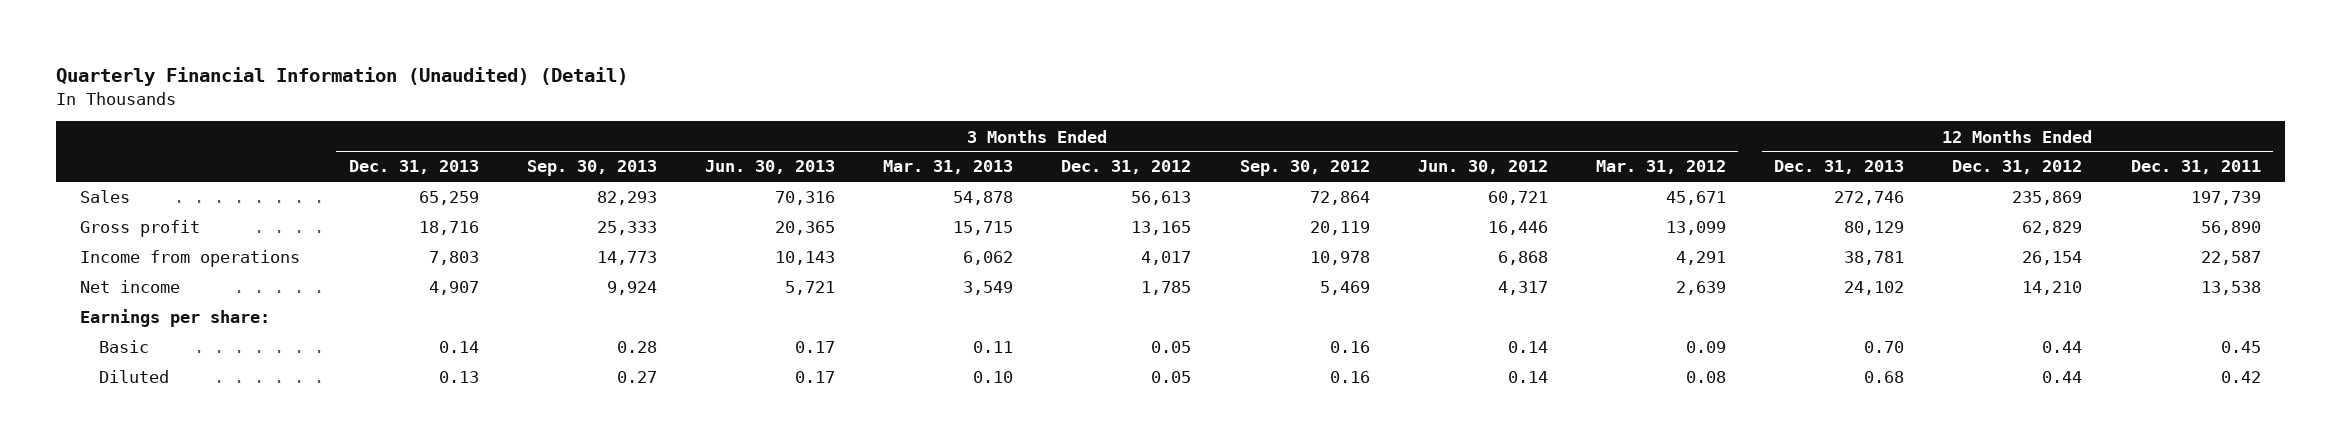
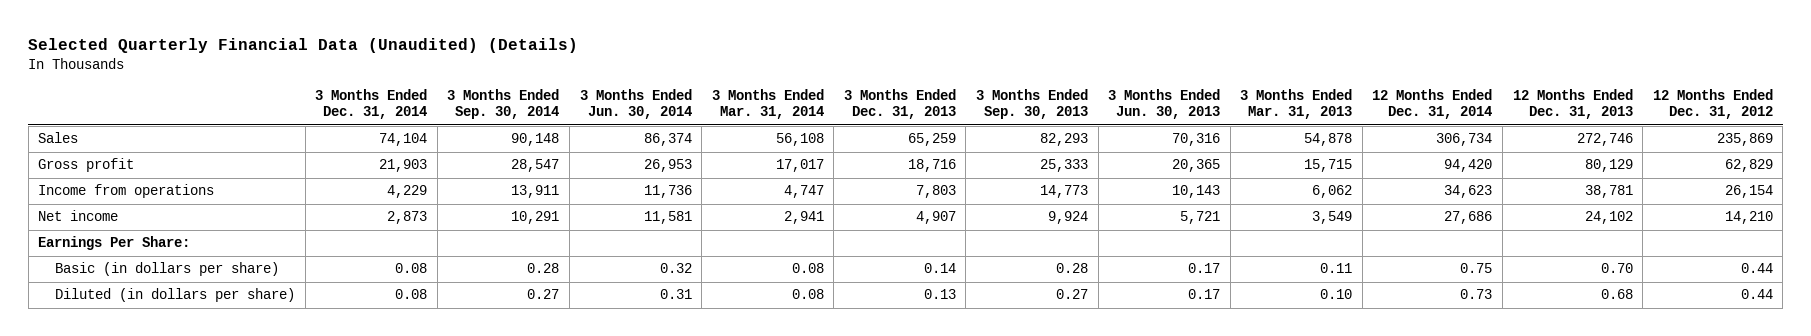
[56,67,629,87] Quarterly Financial Information (Unaudited) (Detail) -> [28,37,579,53] Selected Quarterly Financial Data (Unaudited) (Details)
[1061,160,1192,175] Dec. 31, 2012 -> none
[1239,160,1370,177] Sep. 30, 2012 -> none
[1417,160,1548,175] Jun. 30, 2012 -> none
[1596,160,1727,175] Mar. 31, 2012 -> none
[2130,160,2261,175] Dec. 31, 2011 -> none
none -> [315,88,428,120] 3 Months Ended Dec. 31, 2014
none -> [447,88,560,120] 3 Months Ended Sep. 30, 2014
none -> [579,88,692,120] 3 Months Ended Jun. 30, 2014
none -> [711,88,824,120] 3 Months Ended Mar. 31, 2014
none -> [1372,88,1493,120] 12 Months Ended Dec. 31, 2014
[80,309,271,328] Earnings per share: -> [38,236,191,251] Earnings Per Share:
[98,340,149,354] Basic -> [55,262,280,277] Basic (in dollars per share)
[98,370,169,384] Diluted -> [55,288,296,303] Diluted (in dollars per share)

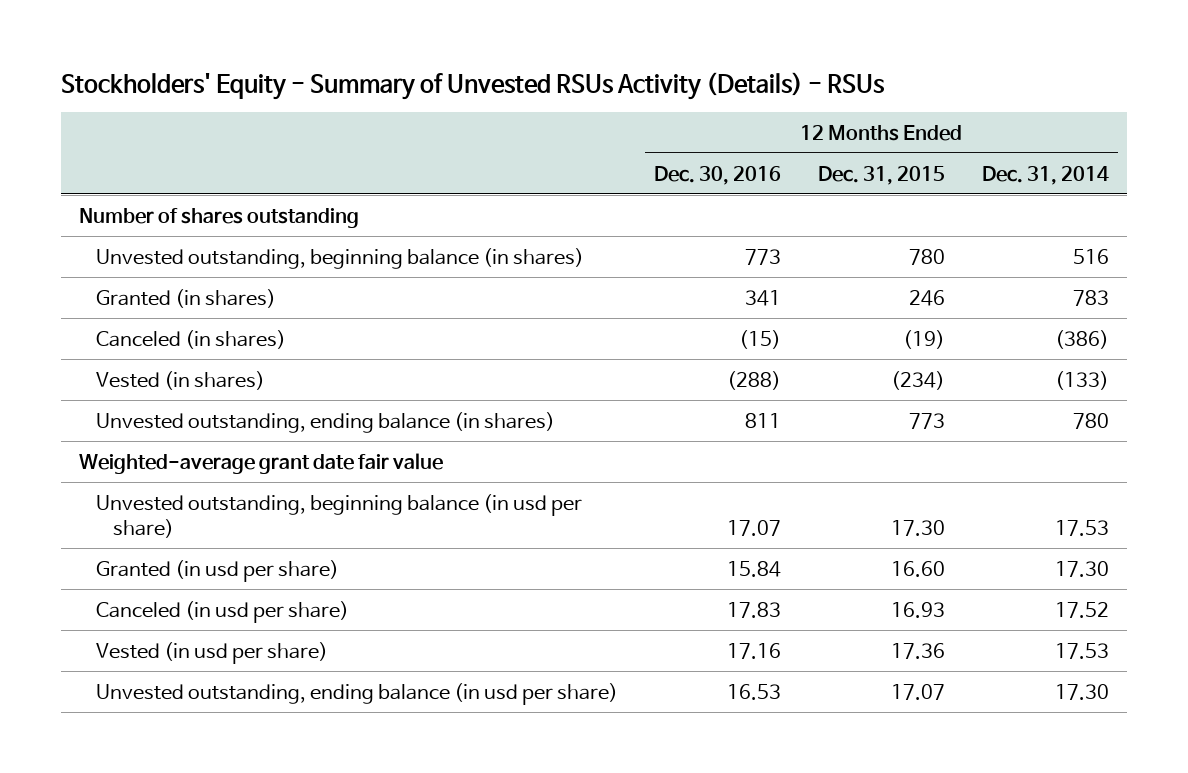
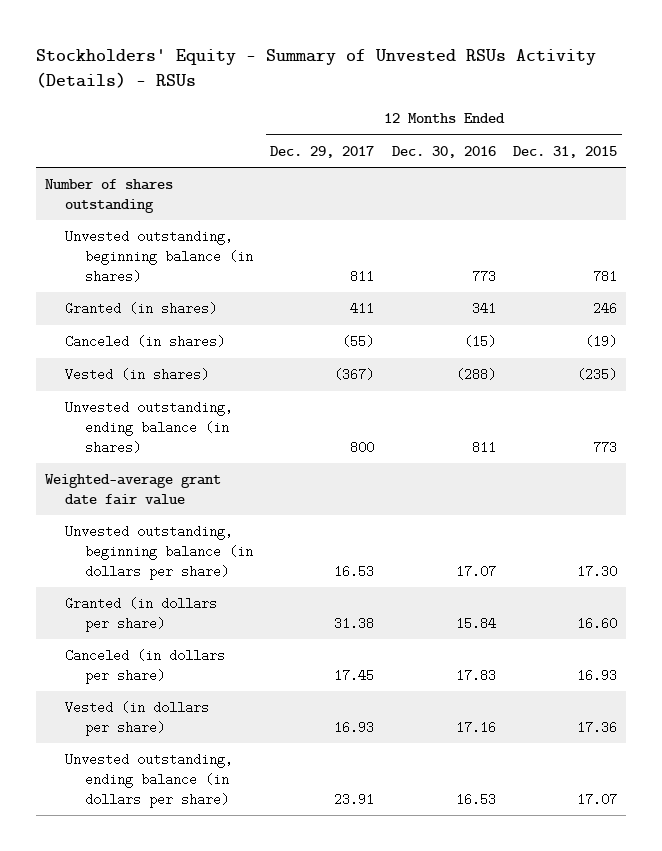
[981,165,1109,185] Dec. 31, 2014 -> none
none -> [270,145,375,158] Dec. 29, 2017
[908,248,945,265] 780 -> [593,269,618,283] 781
[890,370,945,390] (234) -> [577,368,618,382] (235)
[95,493,582,539] Unvested outstanding, beginning balance (in usd per share) -> [65,525,253,580] Unvested outstanding, beginning balance (in dollars per share)
[95,559,339,582] Granted (in usd per share) -> [65,597,218,633] Granted (in dollars per share)
[95,600,349,623] Canceled (in usd per share) -> [65,649,226,685] Canceled (in dollars per share)
[95,641,328,664] Vested (in usd per share) -> [65,701,210,737] Vested (in dollars per share)
[95,682,618,705] Unvested outstanding, ending balance (in usd per share) -> [65,753,234,808] Unvested outstanding, ending balance (in dollars per share)

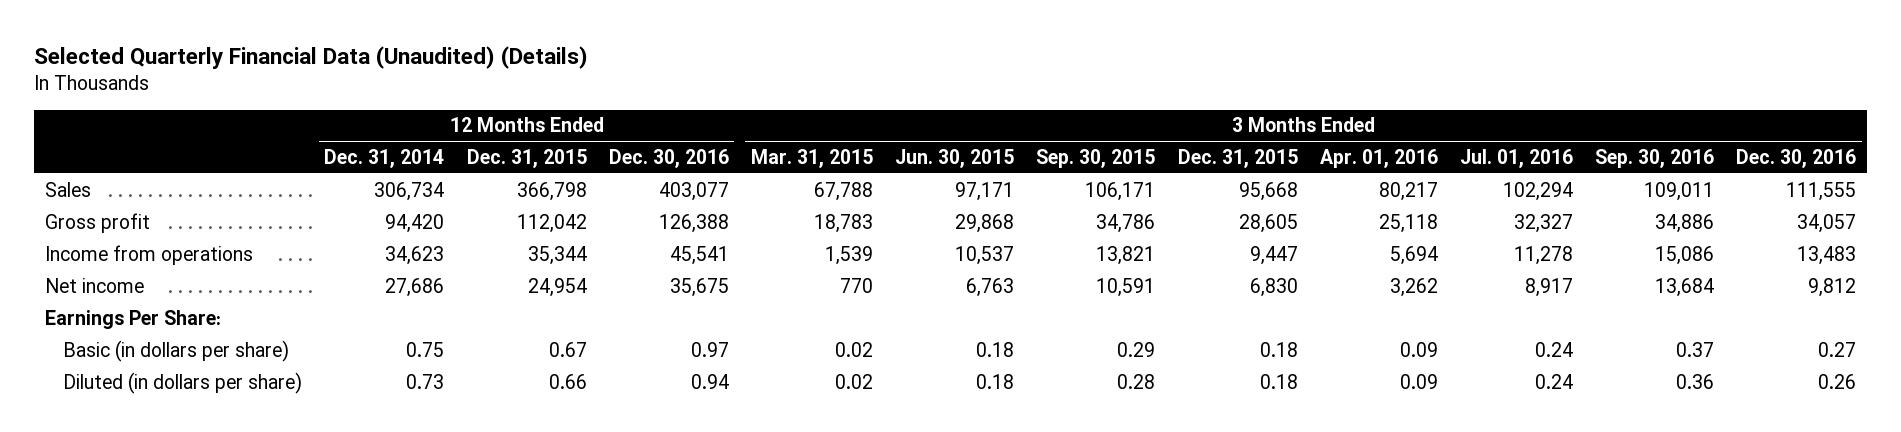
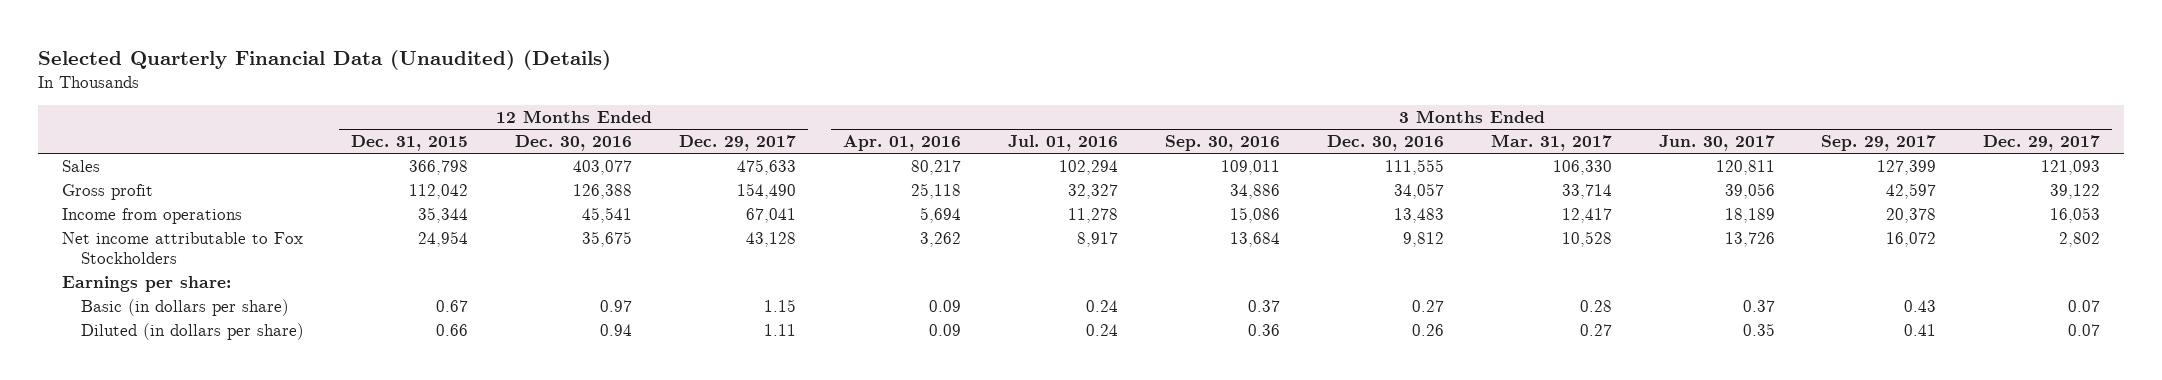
[324,148,445,168] Dec. 31, 2014 -> none
[750,148,873,168] Mar. 31, 2015 -> none
[895,148,1015,168] Jun. 30, 2015 -> none
[1036,148,1156,168] Sep. 30, 2015 -> none
[1177,148,1298,168] Dec. 31, 2015 -> none
none -> [678,135,796,152] Dec. 29, 2017
none -> [1490,134,1612,152] Mar. 31, 2017
none -> [1658,135,1775,152] Jun. 30, 2017
none -> [1821,135,1937,152] Sep. 29, 2017
none -> [1983,135,2101,152] Dec. 29, 2017
[44,277,144,293] Net income -> [61,232,303,264] Net income attributable to Fox Stockholders
[44,309,221,329] Earnings Per Share: -> [61,276,231,293] Earnings per share:

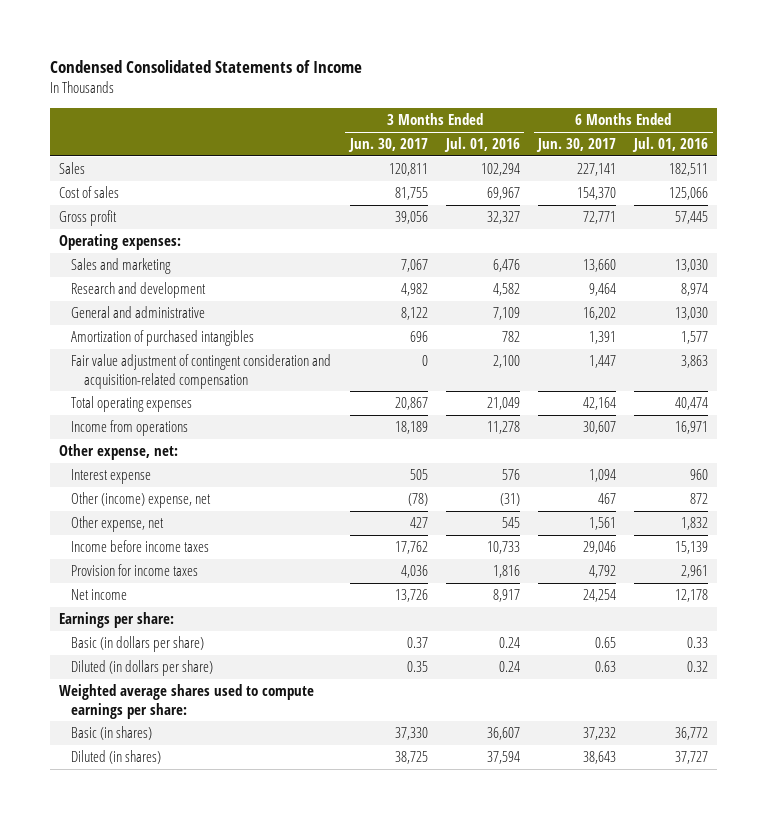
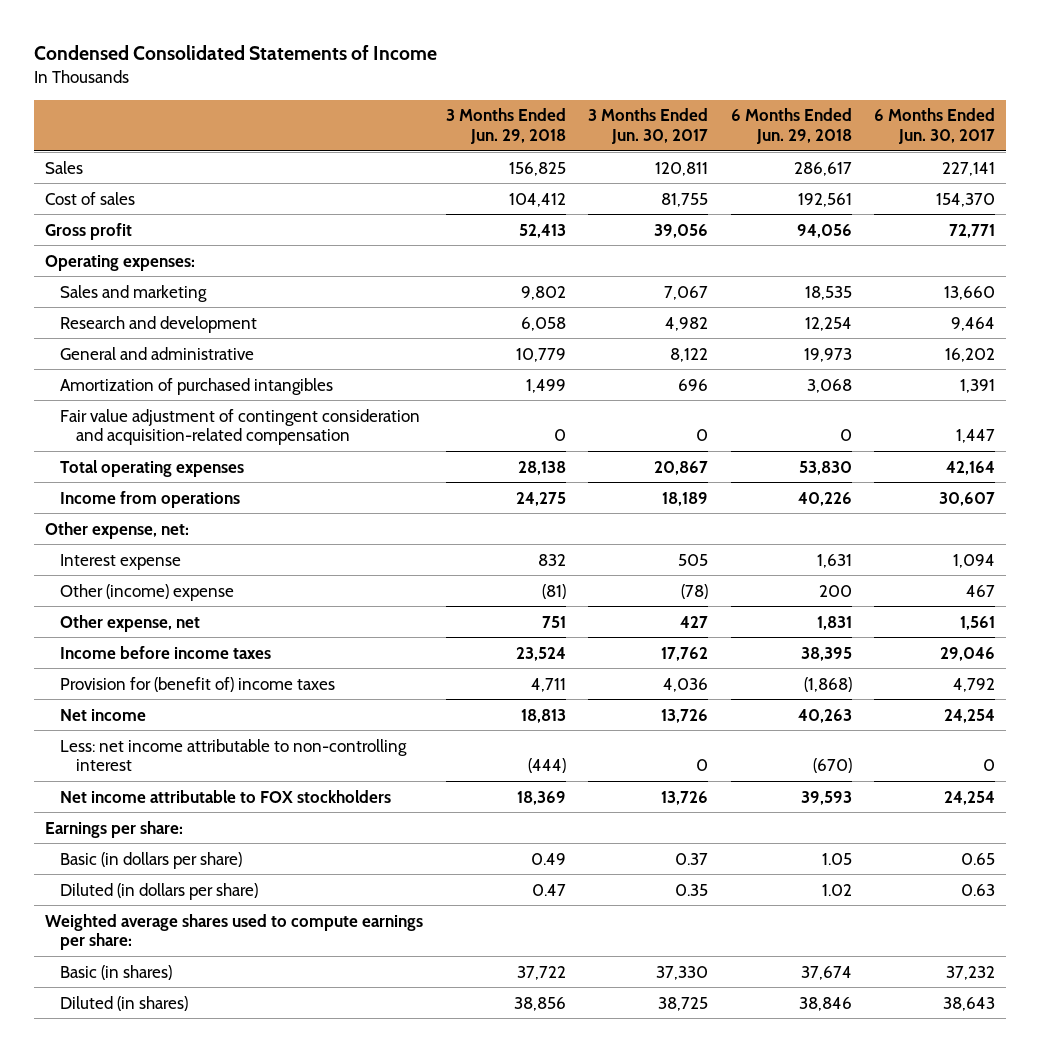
[443,137,520,153] Jul. 01, 2016 -> none
[632,137,709,153] Jul. 01, 2016 -> none
none -> [445,108,566,145] 3 Months Ended Jun. 29, 2018
none -> [730,108,852,145] 6 Months Ended Jun. 29, 2018
[71,492,212,509] Other (income) expense, net -> [60,583,235,601] Other (income) expense
[71,564,199,577] Provision for income taxes -> [60,676,336,692] Provision for (benefit of) income taxes
none -> [60,738,408,772] Less: net income attributable to non-controlling interest
none -> [60,789,392,803] Net income attributable to FOX stockholders

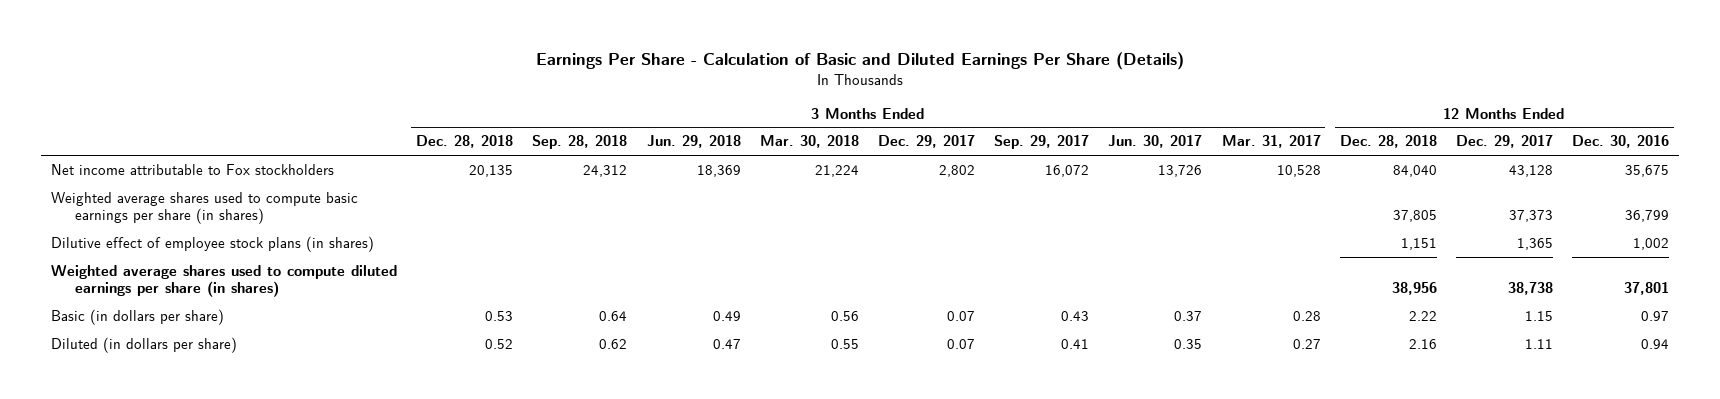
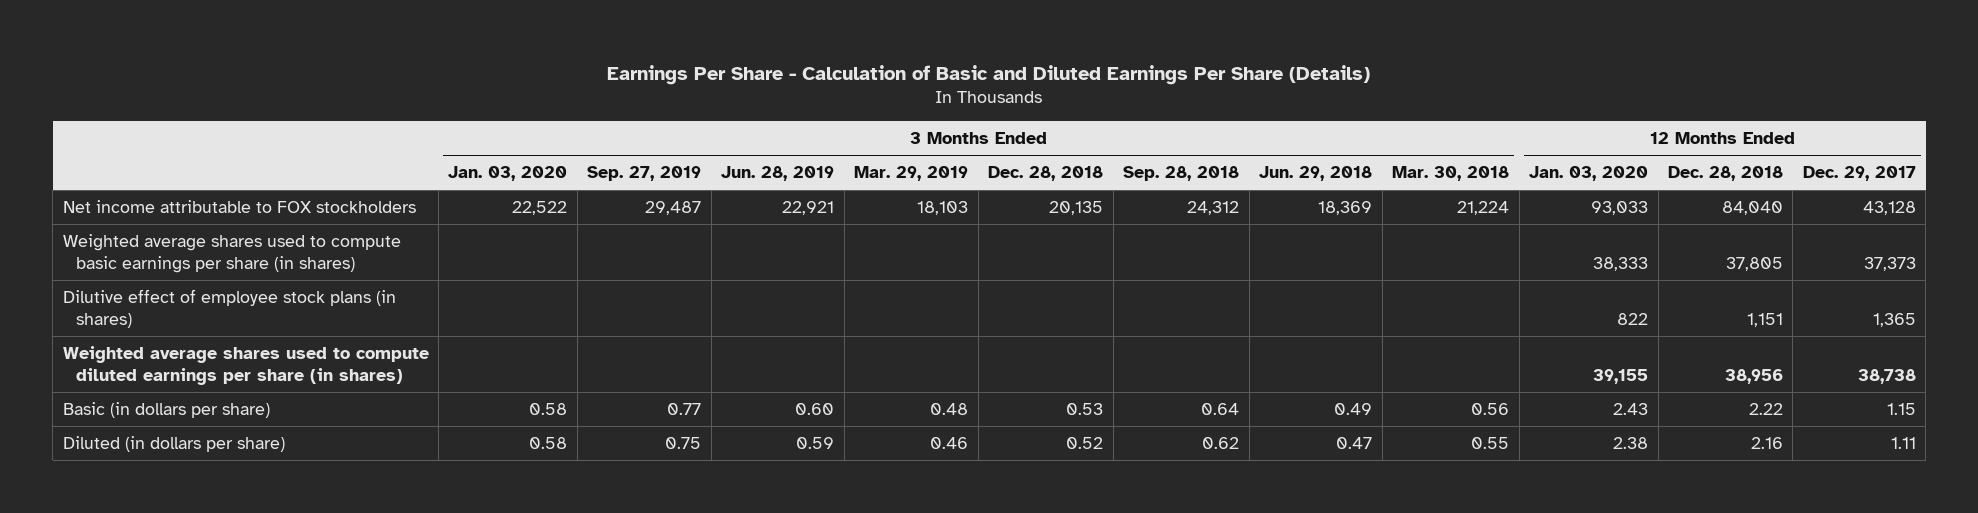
[877,135,975,149] Dec. 29, 2017 -> none
[994,135,1090,150] Sep. 29, 2017 -> none
[1108,135,1203,149] Jun. 30, 2017 -> none
[1221,135,1321,149] Mar. 31, 2017 -> none
[1572,135,1670,149] Dec. 30, 2016 -> none
none -> [448,166,568,182] Jan. 03, 2020
none -> [587,166,702,182] Sep. 27, 2019
none -> [721,166,835,182] Jun. 28, 2019
none -> [854,166,969,182] Mar. 29, 2019
none -> [1529,166,1649,182] Jan. 03, 2020
[51,164,335,176] Net income attributable to Fox stockholders -> [62,200,416,214] Net income attributable to FOX stockholders

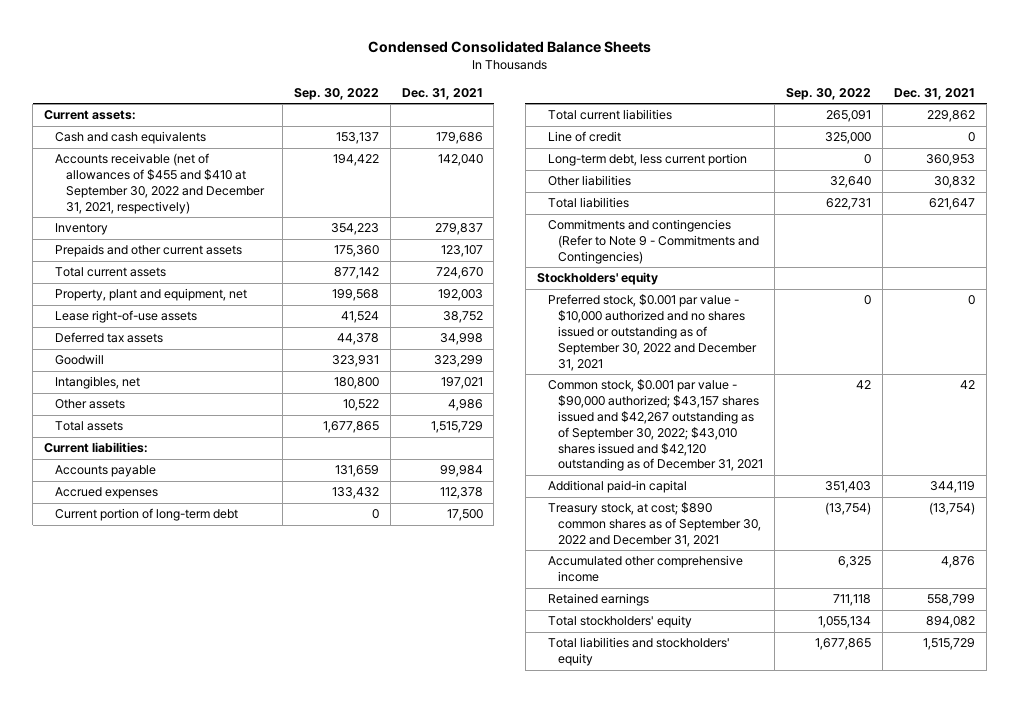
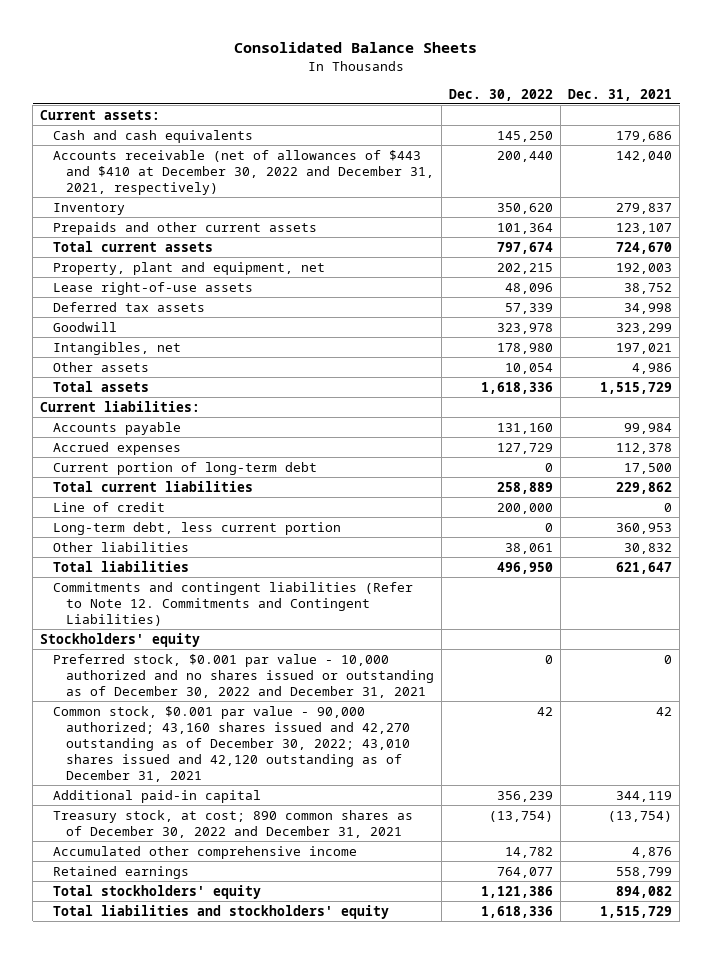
[367,40,651,53] Condensed Consolidated Balance Sheets -> [234,42,478,54] Consolidated Balance Sheets
[293,87,379,100] Sep. 30, 2022 -> none
none -> [449,88,554,101] Dec. 30, 2022
[54,153,265,214] Accounts receivable (net of allowances of $455 and $410 at September 30, 2022 and December 31, 2021, respectively) -> [53,149,434,195] Accounts receivable (net of allowances of $443 and $410 at December 30, 2022 and December 31, 2021, respectively)
[547,219,760,264] Commitments and contingencies (Refer to Note 9 - Commitments and Contingencies) -> [53,581,414,626] Commitments and contingent liabilities (Refer to Note 12. Commitments and Contingent Liabilities)
[547,294,758,371] Preferred stock, $0.001 par value - $10,000 authorized and no shares issued or outstanding as of September 30, 2022 and December 31, 2021 -> [53,653,434,698] Preferred stock, $0.001 par value - 10,000 authorized and no shares issued or outstanding as of December 30, 2022 and December 31, 2021
[547,379,764,472] Common stock, $0.001 par value - $90,000 authorized; $43,157 shares issued and $42,267 outstanding as of September 30, 2022; $43,010 shares issued and $42,120 outstanding as of December 31, 2021 -> [53,705,410,782] Common stock, $0.001 par value - 90,000 authorized; 43,160 shares issued and 42,270 outstanding as of December 30, 2022; 43,010 shares issued and 42,120 outstanding as of December 31, 2021
[547,502,762,547] Treasury stock, at cost; $890 common shares as of September 30, 2022 and December 31, 2021 -> [53,809,414,838] Treasury stock, at cost; 890 common shares as of December 30, 2022 and December 31, 2021

